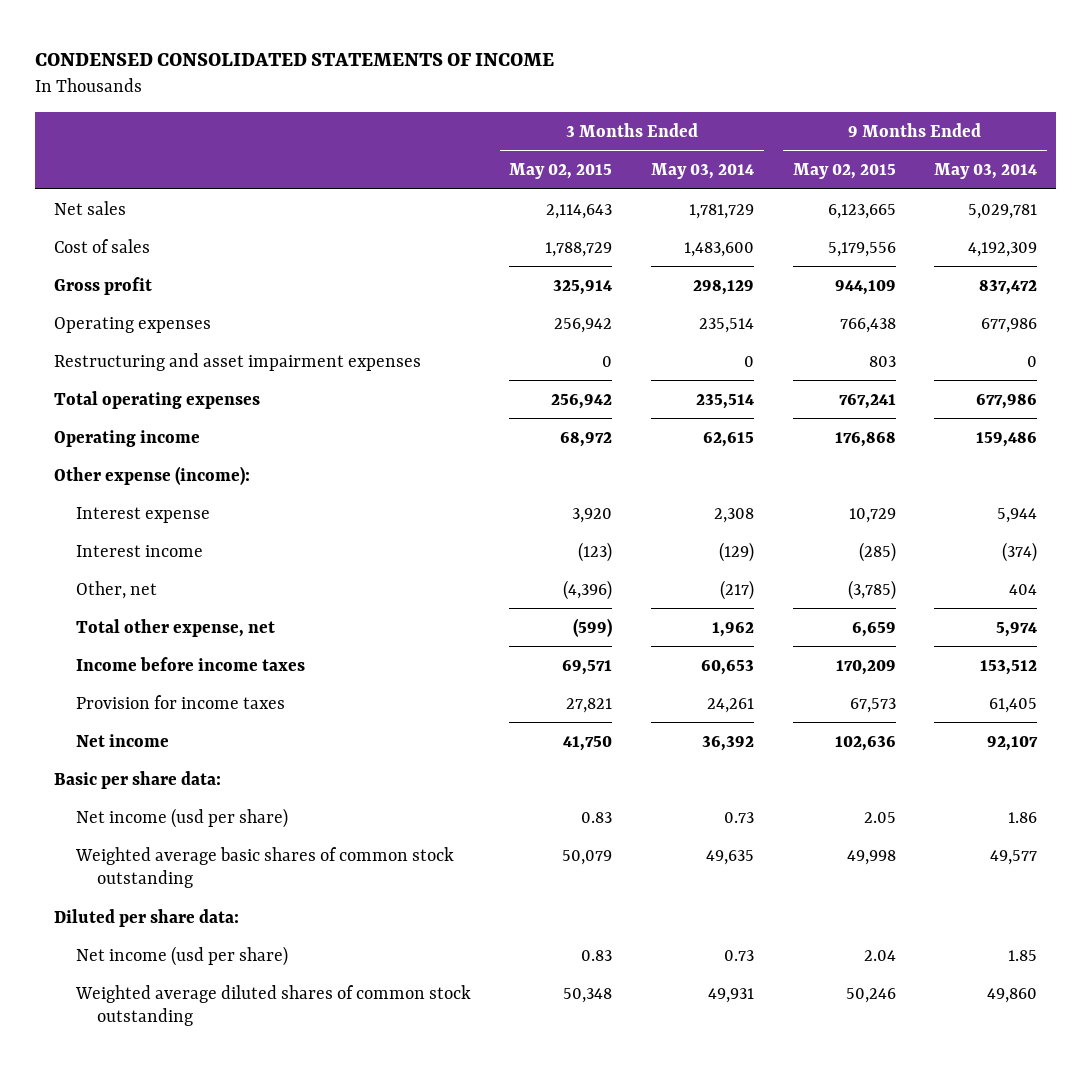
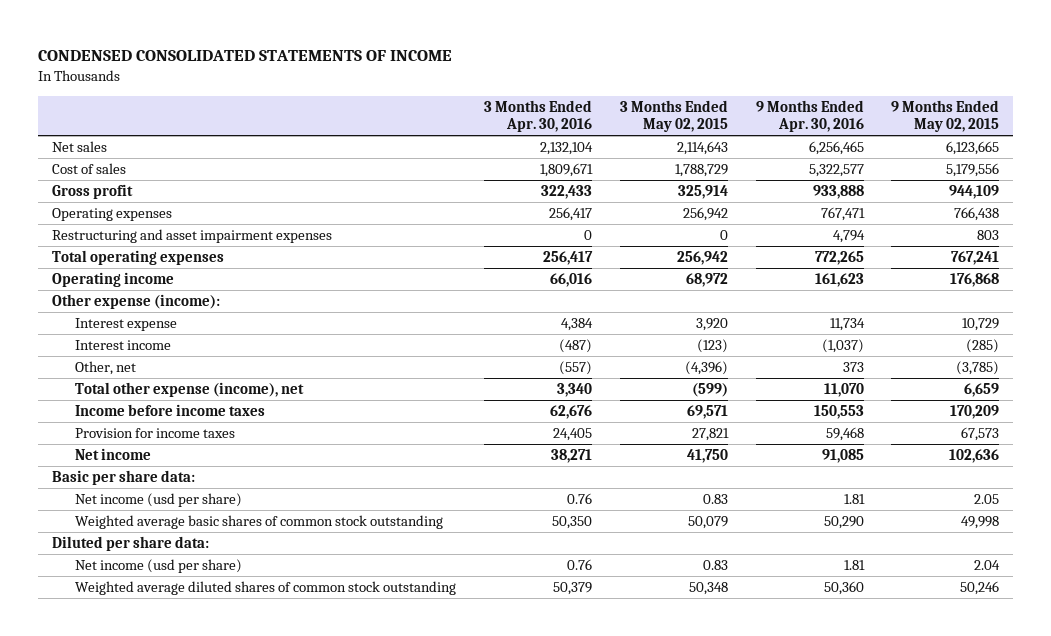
[650,163,754,180] May 03, 2014 -> none
[934,163,1038,180] May 03, 2014 -> none
none -> [483,99,592,132] 3 Months Ended Apr. 30, 2016
none -> [755,99,864,132] 9 Months Ended Apr. 30, 2016
[75,618,275,637] Total other expense, net -> [75,382,305,398] Total other expense (income), net

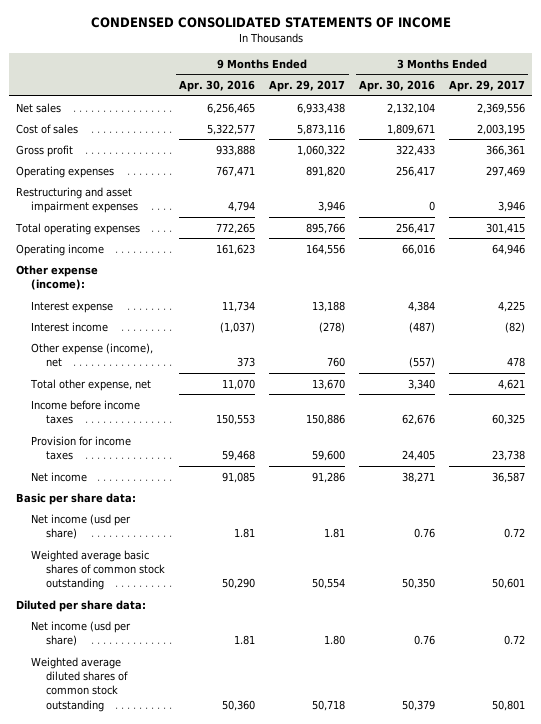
[619,99,728,132] 3 Months Ended May 02, 2015 -> none
[891,99,1000,132] 9 Months Ended May 02, 2015 -> none
none -> [269,79,346,92] Apr. 29, 2017
none -> [448,79,525,92] Apr. 29, 2017
[75,361,137,376] Other, net -> [31,342,154,368] Other expense (income), net
[75,382,305,398] Total other expense (income), net -> [30,378,152,391] Total other expense, net

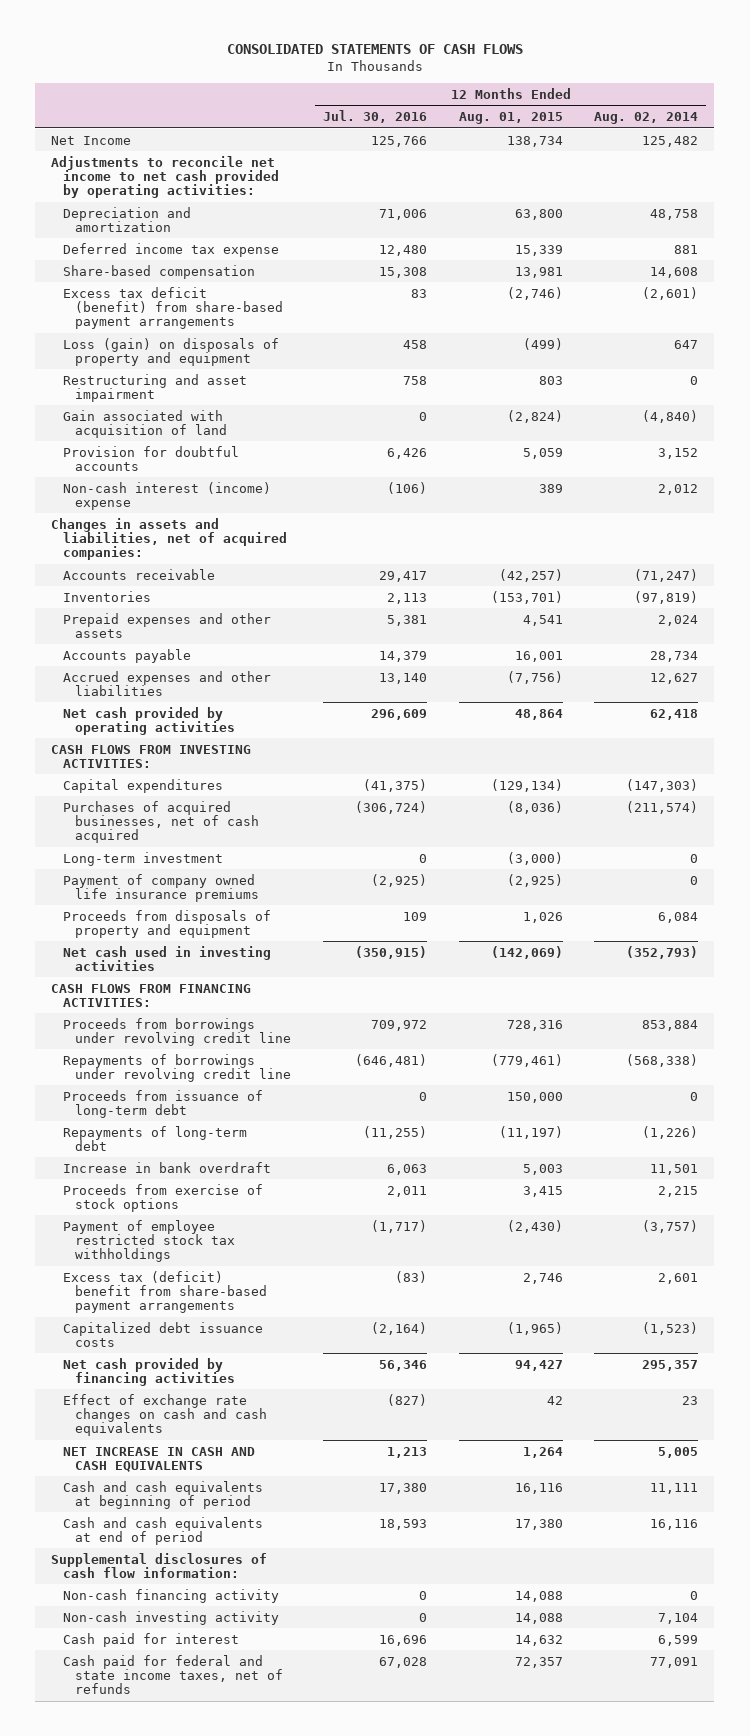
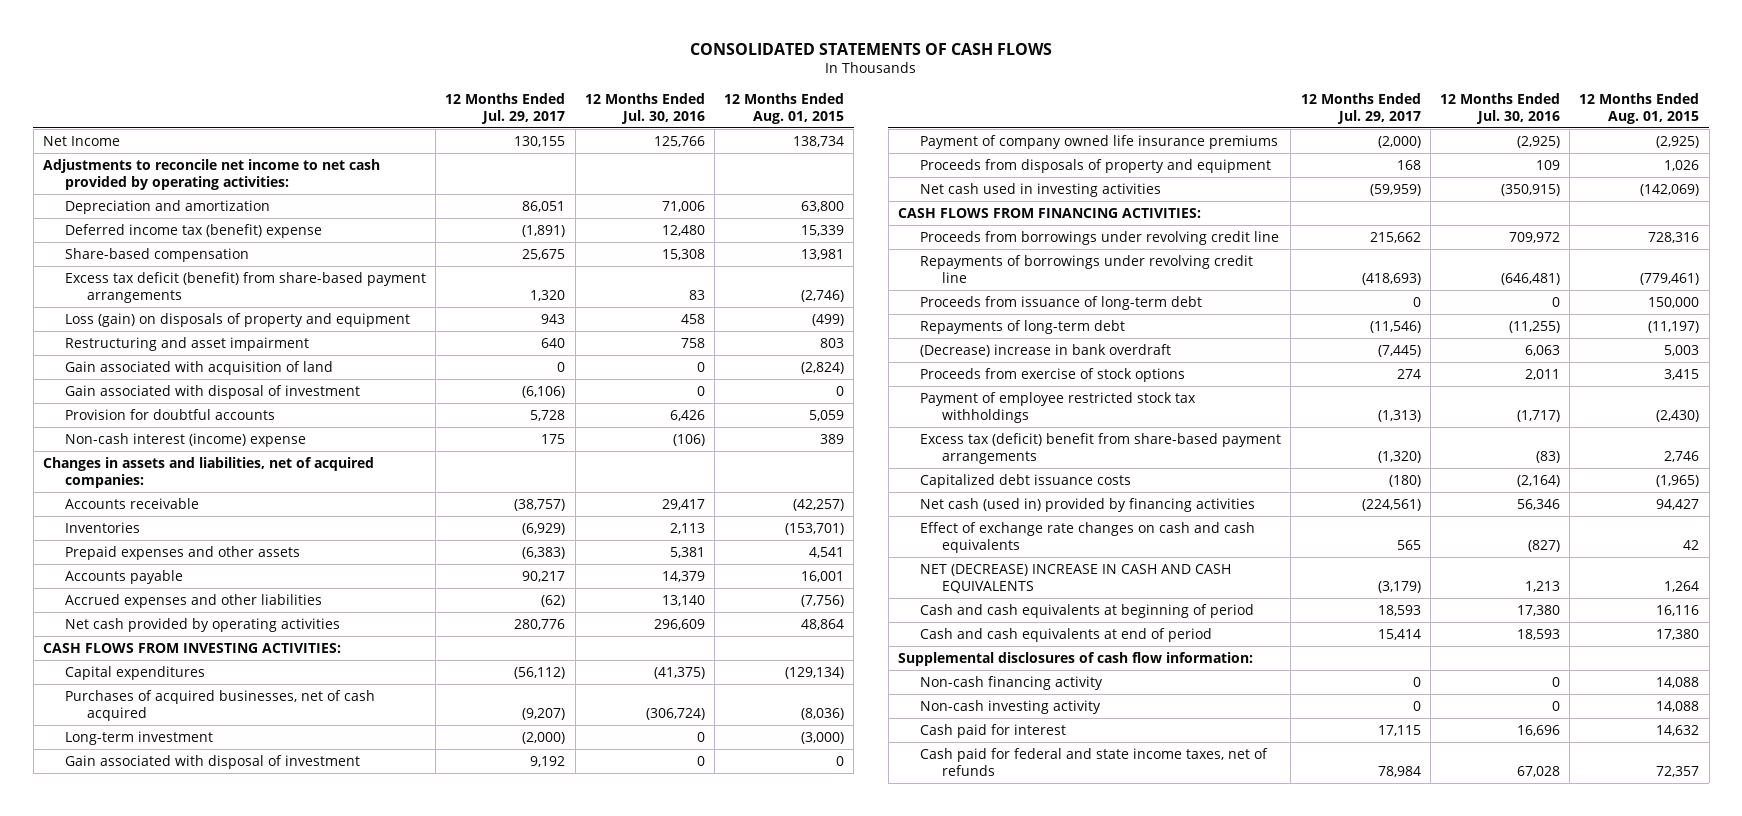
[594,111,699,124] Aug. 02, 2014 -> none
none -> [445,93,566,124] 12 Months Ended Jul. 29, 2017
[63,242,280,257] Deferred income tax expense -> [65,223,323,238] Deferred income tax (benefit) expense
none -> [65,384,361,399] Gain associated with disposal of investment
none -> [65,754,361,769] Gain associated with disposal of investment
[63,1161,272,1173] Increase in bank overdraft -> [920,343,1172,357] (Decrease) increase in bank overdraft
[63,1357,236,1386] Net cash provided by financing activities -> [920,497,1256,512] Net cash (used in) provided by financing activities
[63,1446,256,1472] NET INCREASE IN CASH AND CASH EQUIVALENTS -> [920,563,1232,593] NET (DECREASE) INCREASE IN CASH AND CASH EQUIVALENTS

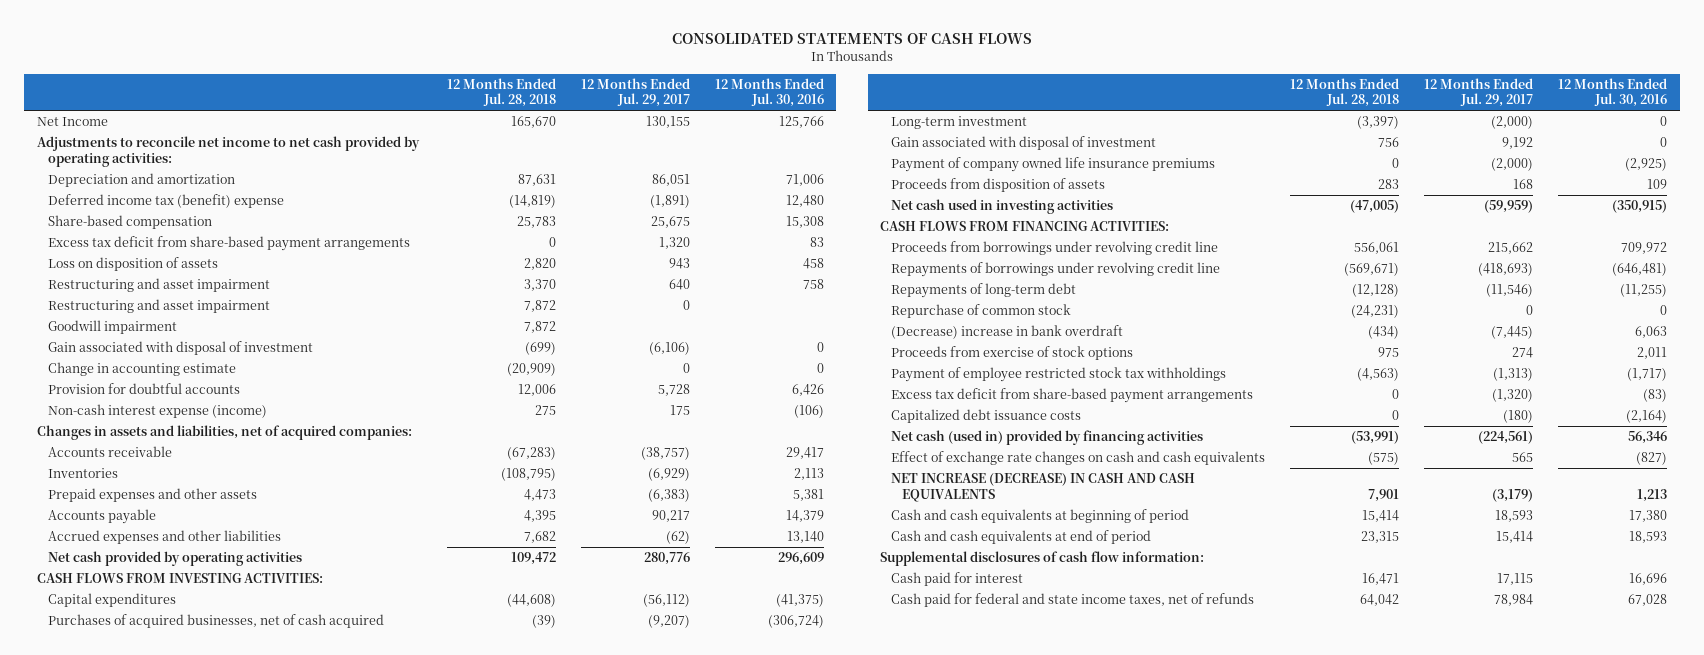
[724,93,845,124] 12 Months Ended Aug. 01, 2015 -> none
none -> [446,77,556,108] 12 Months Ended Jul. 28, 2018
[65,271,427,303] Excess tax deficit (benefit) from share-based payment arrangements -> [47,235,410,251] Excess tax deficit from share-based payment arrangements
[65,312,411,327] Loss (gain) on disposals of property and equipment -> [47,256,218,271] Loss on disposition of assets
[65,360,334,375] Gain associated with acquisition of land -> none
none -> [47,298,270,313] Restructuring and asset impairment
none -> [47,319,177,334] Goodwill impairment
none -> [47,361,236,376] Change in accounting estimate
[65,432,307,447] Non-cash interest (income) expense -> [47,403,267,418] Non-cash interest expense (income)
[920,158,1272,173] Proceeds from disposals of property and equipment -> [891,177,1106,192] Proceeds from disposition of assets
[920,295,1203,310] Proceeds from issuance of long-term debt -> none
none -> [891,303,1072,318] Repurchase of common stock
[920,432,1282,464] Excess tax (deficit) benefit from share-based payment arrangements -> [891,387,1254,403] Excess tax deficit from share-based payment arrangements
[920,563,1232,593] NET (DECREASE) INCREASE IN CASH AND CASH EQUIVALENTS -> [891,472,1196,502] NET INCREASE (DECREASE) IN CASH AND CASH EQUIVALENTS
[920,675,1104,690] Non-cash financing activity -> none
[920,699,1102,714] Non-cash investing activity -> none

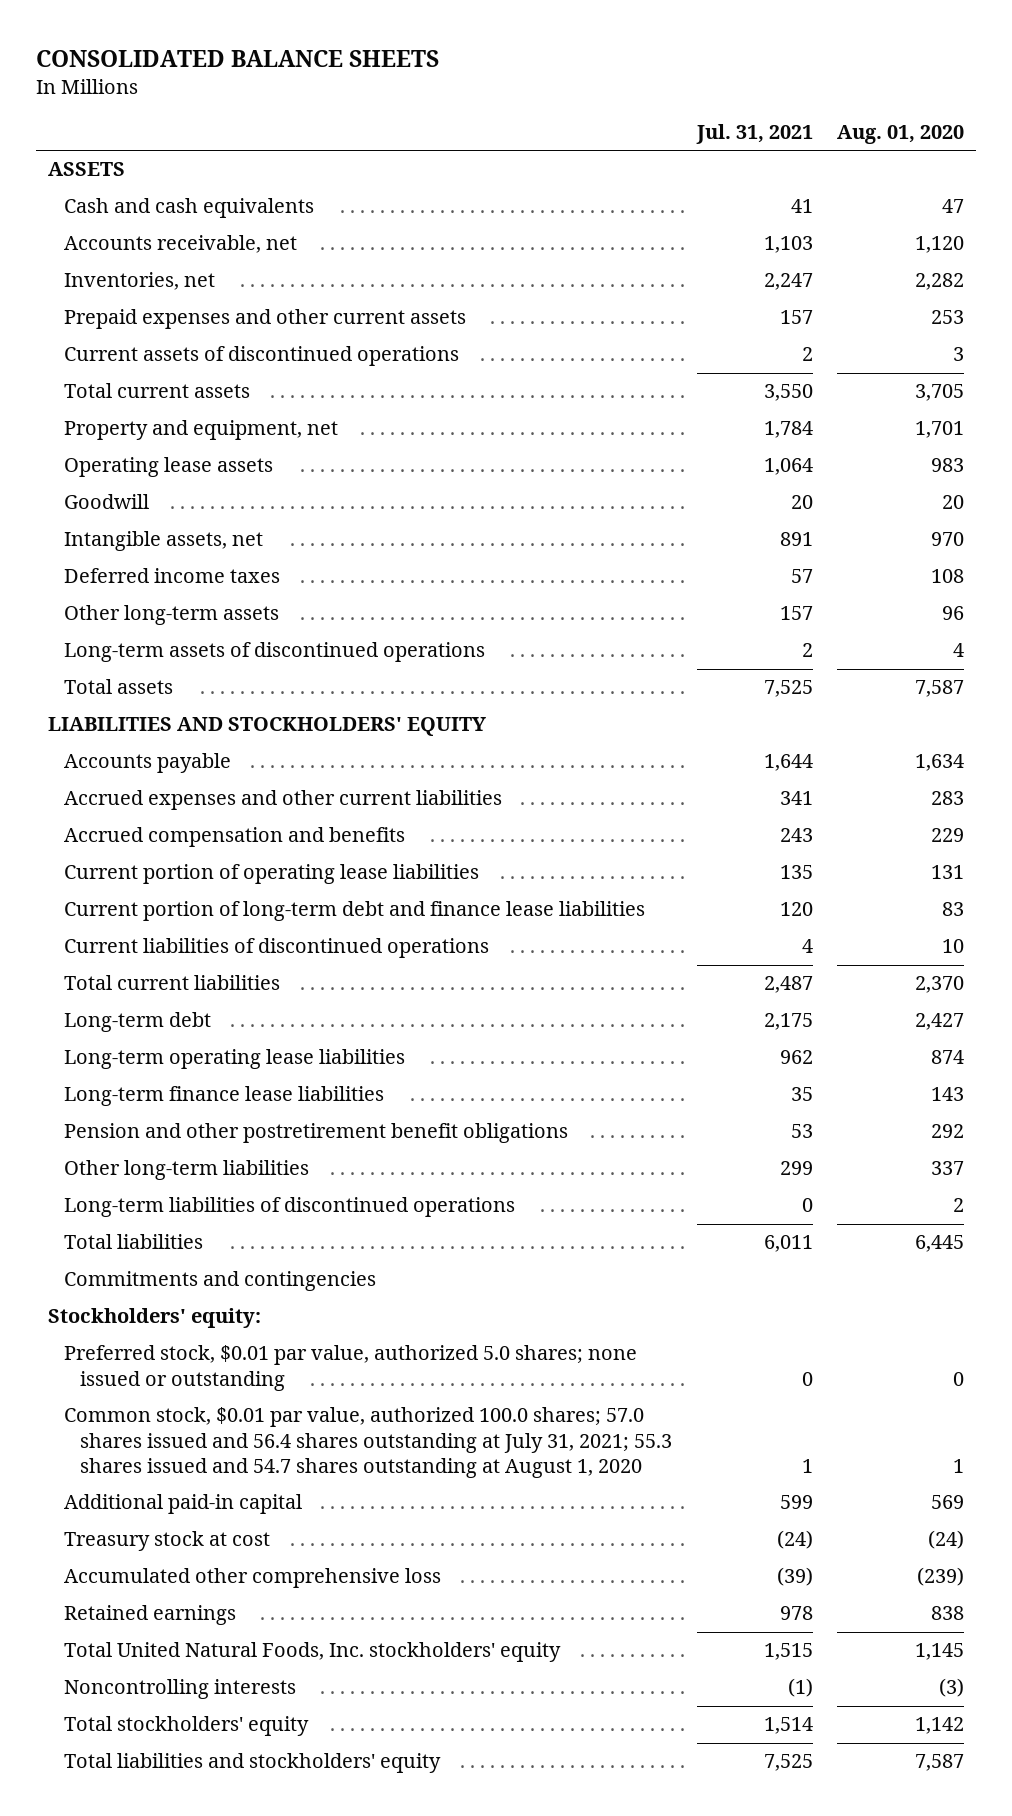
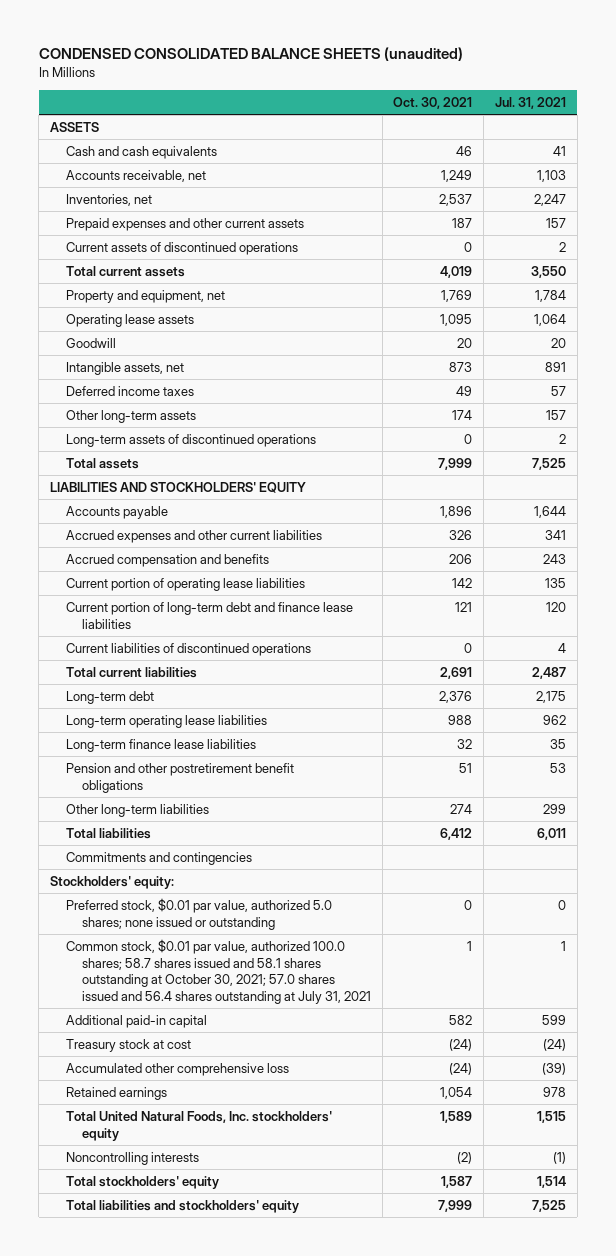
[36,50,440,68] CONSOLIDATED BALANCE SHEETS -> [38,47,463,62] CONDENSED CONSOLIDATED BALANCE SHEETS (unaudited)
[836,125,964,145] Aug. 01, 2020 -> none
none -> [393,96,473,109] Oct. 30, 2021
[64,1197,516,1218] Long-term liabilities of discontinued operations -> none
[64,1407,673,1479] Common stock, $0.01 par value, authorized 100.0 shares; 57.0 shares issued and 56.4 shares outstanding at July 31, 2021; 55.3 shares issued and 54.7 shares outstanding at August 1, 2020 -> [65,938,371,1004] Common stock, $0.01 par value, authorized 100.0 shares; 58.7 shares issued and 58.1 shares outstanding at October 30, 2021; 57.0 shares issued and 56.4 shares outstanding at July 31, 2021

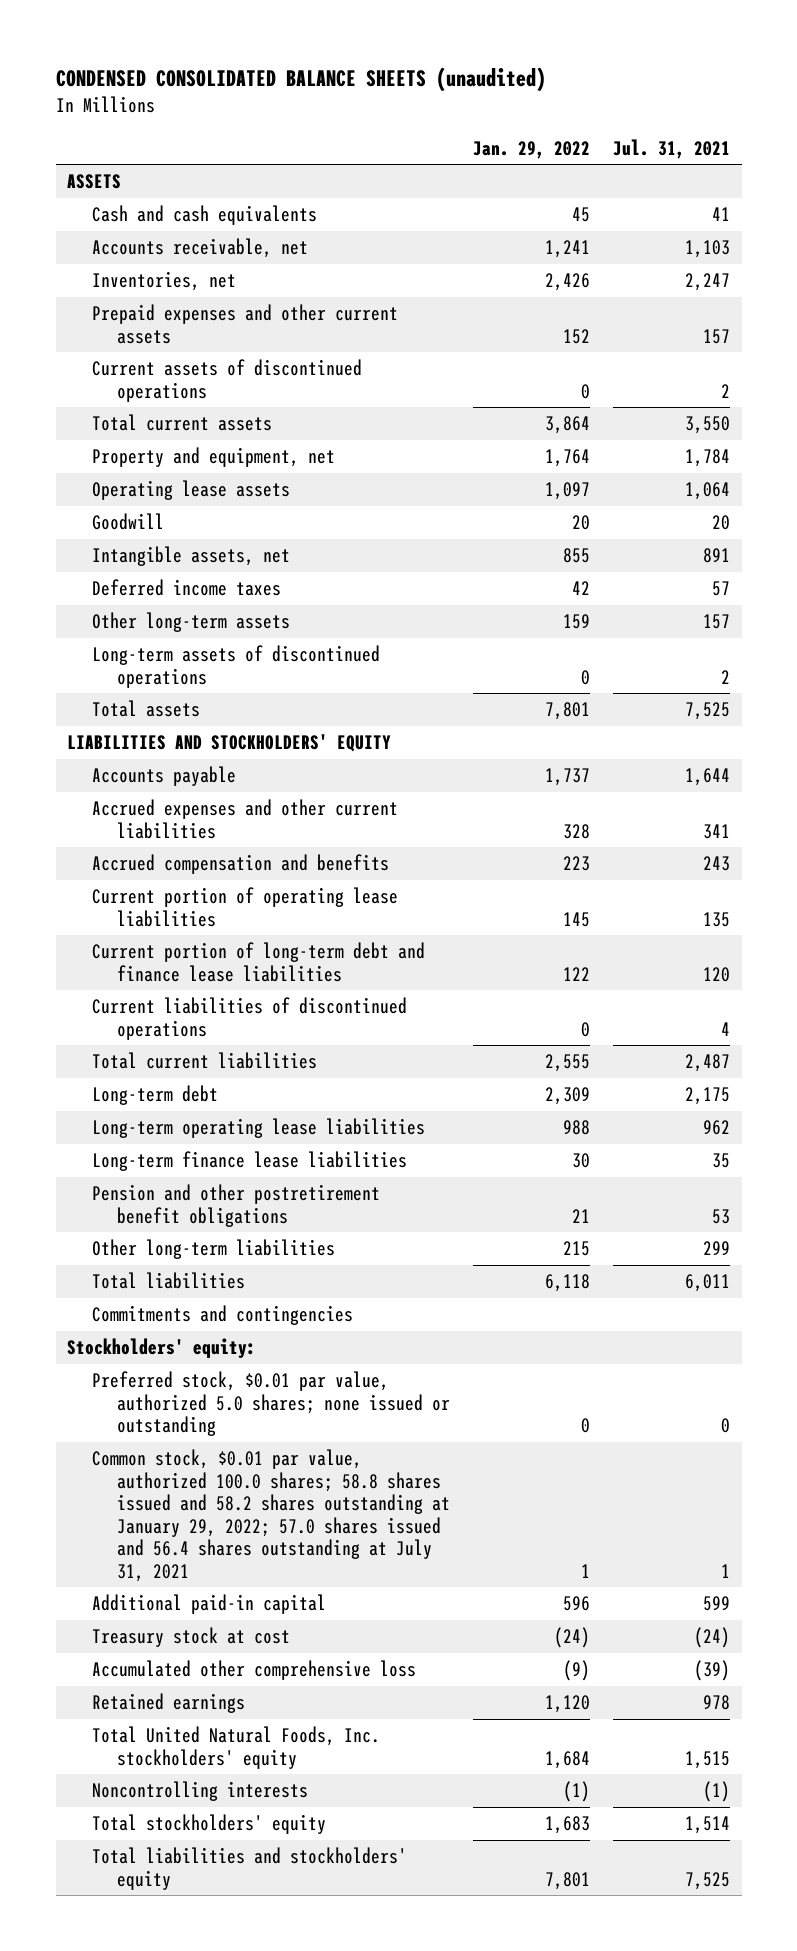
[393,96,473,109] Oct. 30, 2021 -> none
none -> [473,140,591,159] Jan. 29, 2022
[65,938,371,1004] Common stock, $0.01 par value, authorized 100.0 shares; 58.7 shares issued and 58.1 shares outstanding at October 30, 2021; 57.0 shares issued and 56.4 shares outstanding at July 31, 2021 -> [92,1449,451,1582] Common stock, $0.01 par value, authorized 100.0 shares; 58.8 shares issued and 58.2 shares outstanding at January 29, 2022; 57.0 shares issued and 56.4 shares outstanding at July 31, 2021

